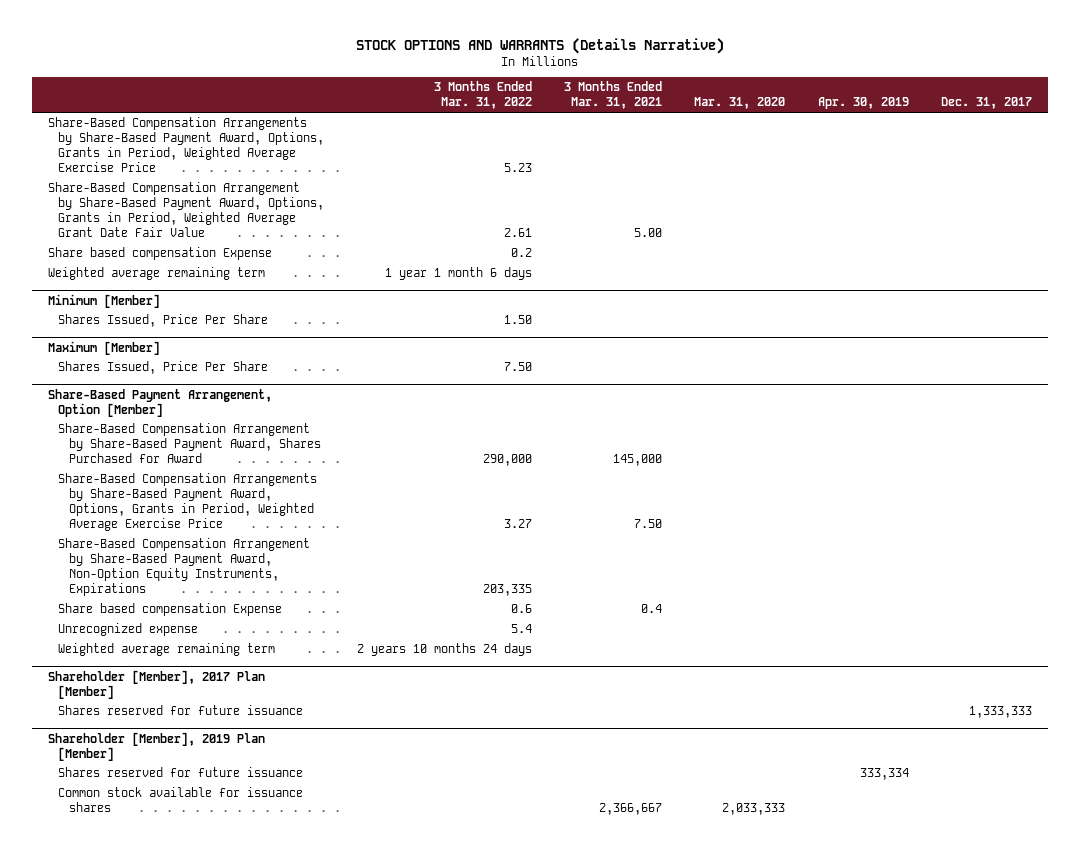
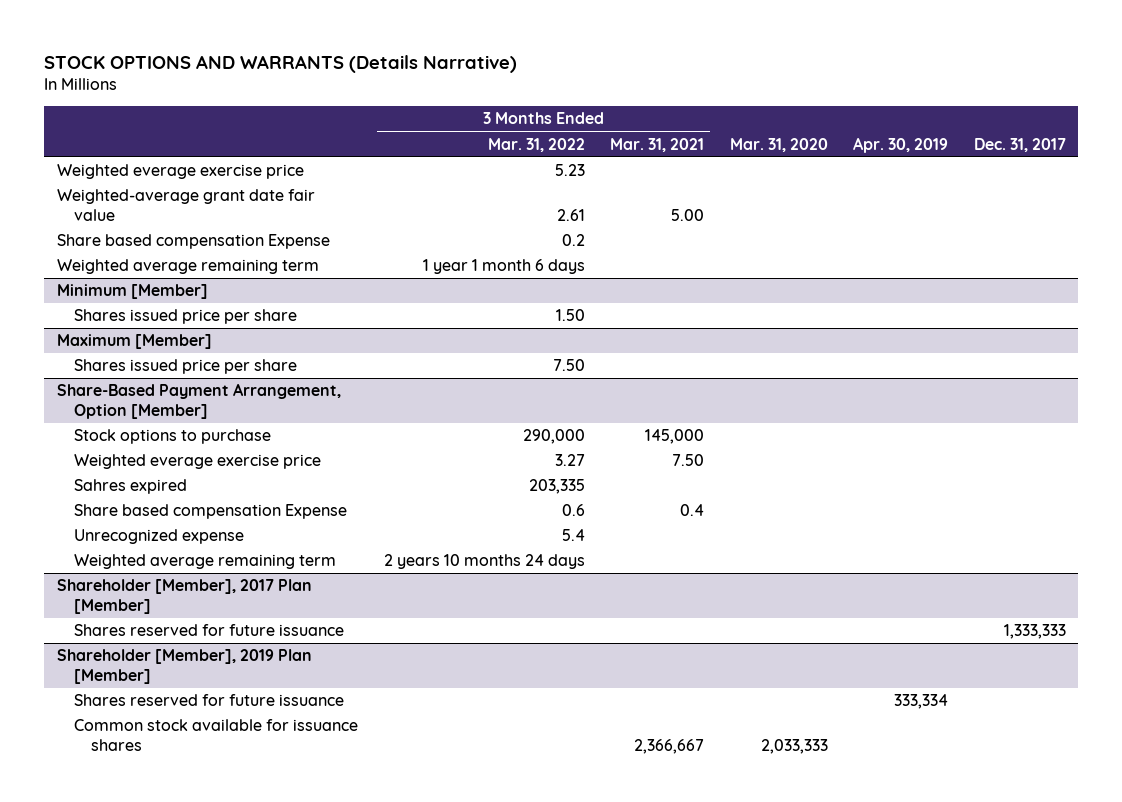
[48,116,325,173] Share-Based Compensation Arrangements by Share-Based Payment Award, Options, Grants in Period, Weighted Average Exercise Price -> [56,164,304,180] Weighted everage exercise price
[48,181,325,238] Share-Based Compensation Arrangement by Share-Based Payment Award, Options, Grants in Period, Weighted Average Grant Date Fair Value -> [56,189,315,221] Weighted-average grant date fair value
[58,313,269,327] Shares Issued, Price Per Share -> [73,309,297,325] Shares issued price per share
[58,360,269,374] Shares Issued, Price Per Share -> [73,359,297,375] Shares issued price per share
[58,422,321,464] Share-Based Compensation Arrangement by Share-Based Payment Award, Shares Purchased for Award -> [73,429,271,445] Stock options to purchase
[58,472,318,532] Share-Based Compensation Arrangements by Share-Based Payment Award, Options, Grants in Period, Weighted Average Exercise Price -> [73,454,321,470] Weighted everage exercise price
[58,537,311,597] Share-Based Compensation Arrangement by Share-Based Payment Award, Non-Option Equity Instruments, Expirations -> [73,479,187,495] Sahres expired

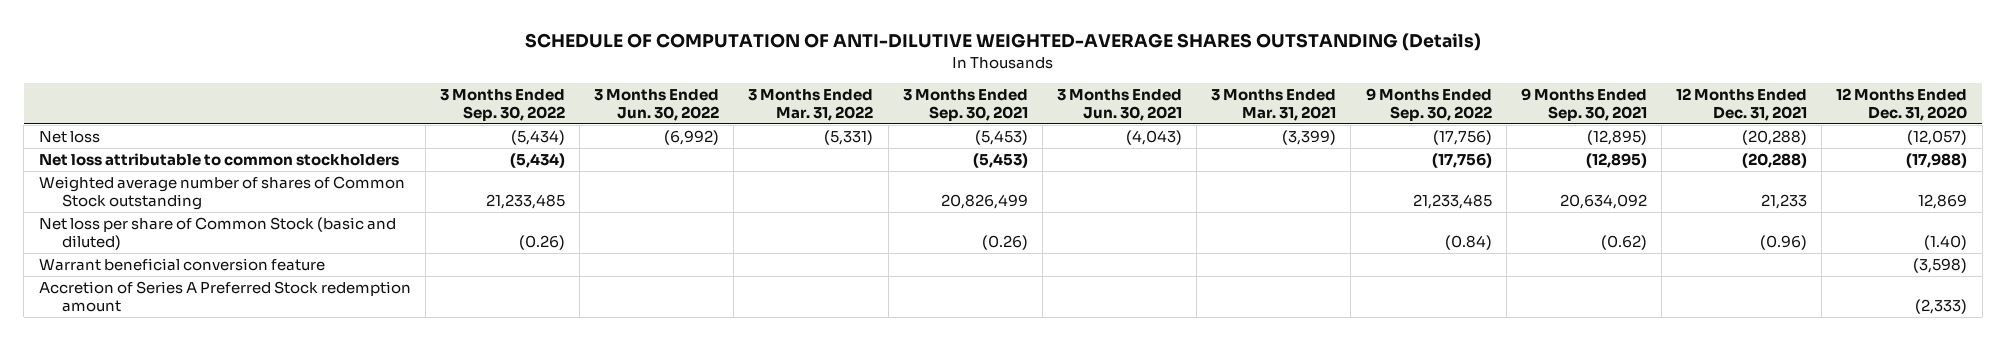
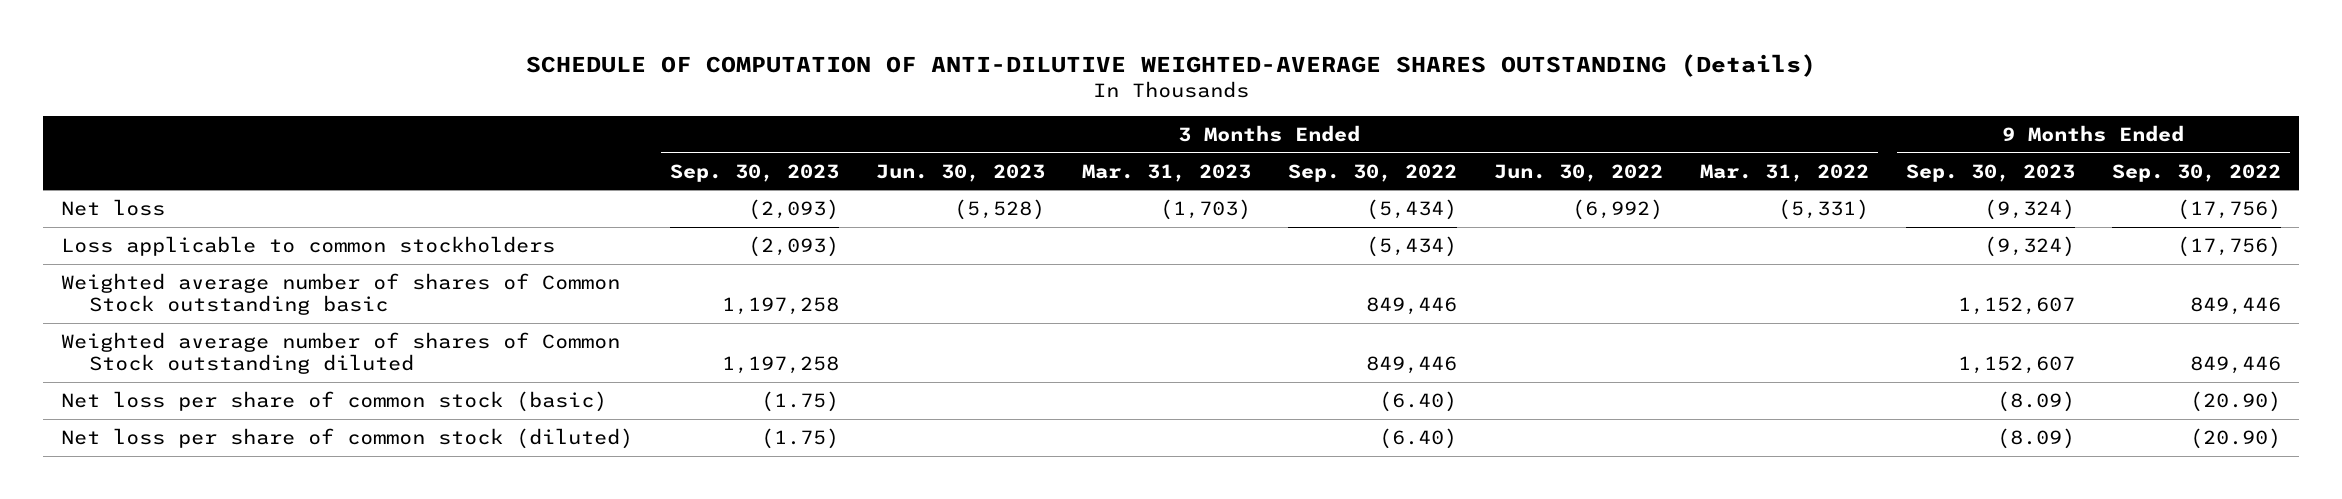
[902,88,1028,121] 3 Months Ended Sep. 30, 2021 -> none
[1056,88,1182,121] 3 Months Ended Jun. 30, 2021 -> none
[1211,88,1337,121] 3 Months Ended Mar. 31, 2021 -> none
[1520,87,1647,121] 9 Months Ended Sep. 30, 2021 -> none
[1676,87,1808,121] 12 Months Ended Dec. 31, 2021 -> none
[1836,87,1968,121] 12 Months Ended Dec. 31, 2020 -> none
none -> [670,163,840,182] Sep. 30, 2023
none -> [876,163,1046,182] Jun. 30, 2023
none -> [1081,163,1251,182] Mar. 31, 2023
none -> [1905,163,2075,182] Sep. 30, 2023
[38,258,325,272] Warrant beneficial conversion feature -> none
[38,281,411,313] Accretion of Series A Preferred Stock redemption amount -> none
[38,153,399,167] Net loss attributable to common stockholders -> [61,235,556,256] Loss applicable to common stockholders
[38,176,405,211] Weighted average number of shares of Common Stock outstanding -> [61,272,621,316] Weighted average number of shares of Common Stock outstanding basic
[485,194,565,210] 21,233,485 -> [1365,297,1457,316] 849,446
[1412,194,1492,210] 21,233,485 -> [2189,297,2281,316] 849,446
none -> [61,331,621,375] Weighted average number of shares of Common Stock outstanding diluted
[38,217,396,251] Net loss per share of Common Stock (basic and diluted) -> [61,390,608,412] Net loss per share of common stock (basic)
[518,235,565,251] (0.26) -> [1378,390,1457,412] (6.40)
[1444,235,1492,251] (0.84) -> [2189,390,2281,412] (20.90)
none -> [61,427,634,449] Net loss per share of common stock (diluted)

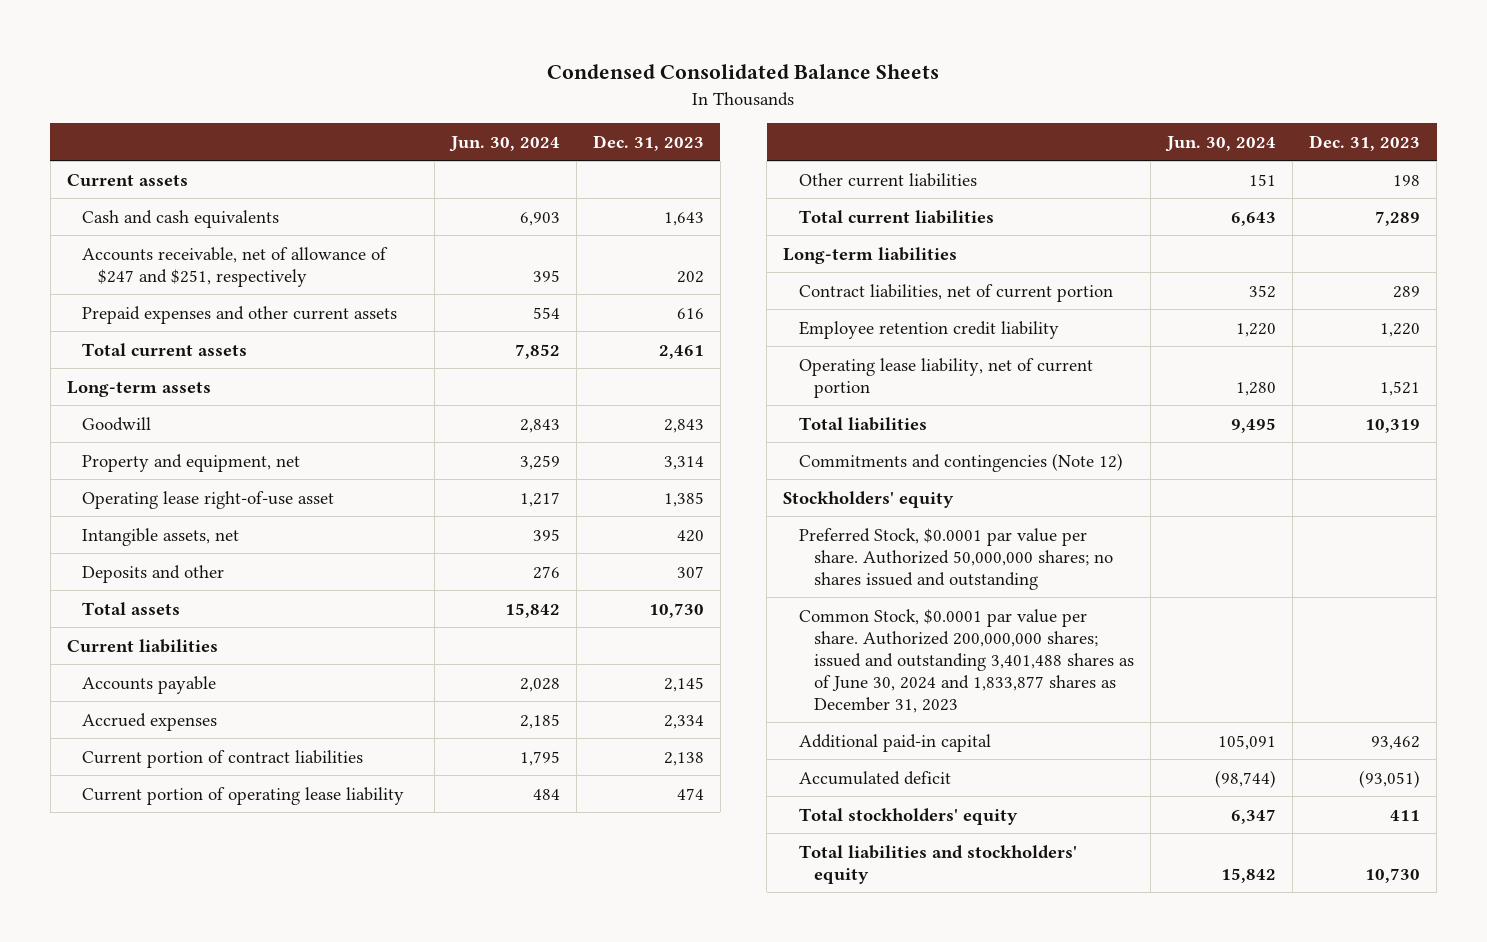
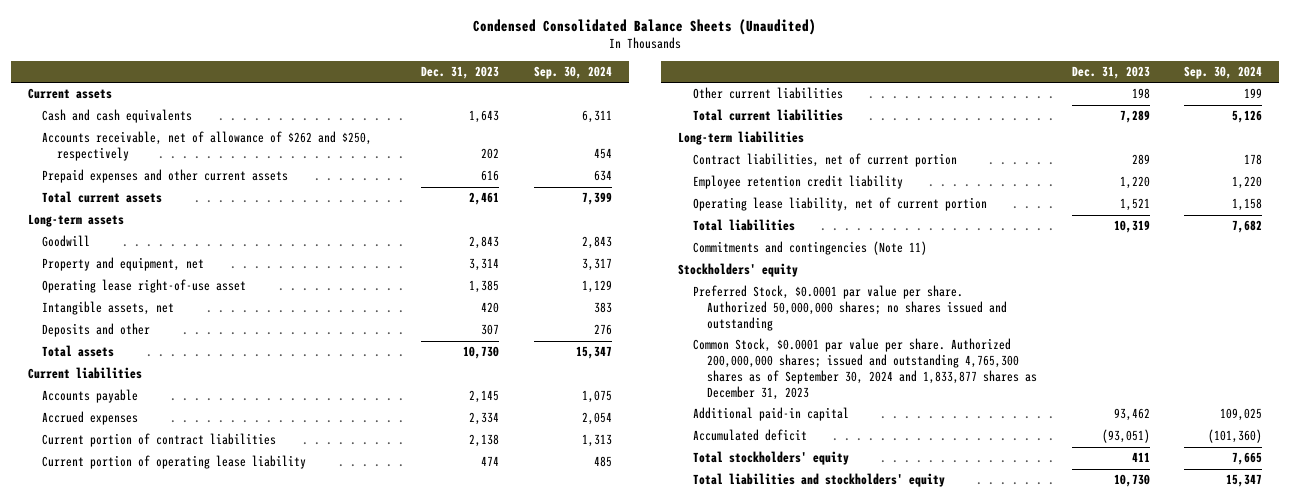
[547,64,940,80] Condensed Consolidated Balance Sheets -> [473,18,817,35] Condensed Consolidated Balance Sheets (Unaudited)
[448,135,560,152] Jun. 30, 2024 -> none
none -> [533,65,612,79] Sep. 30, 2024
[82,246,389,287] Accounts receivable, net of allowance of $247 and $251, respectively -> [42,131,373,162] Accounts receivable, net of allowance of $262 and $250, respectively
[798,452,1123,472] Commitments and contingencies (Note 12) -> [692,241,927,256] Commitments and contingencies (Note 11)
[798,608,1135,713] Common Stock, $0.0001 par value per share. Authorized 200,000,000 shares; issued and outstanding 3,401,488 shares as of June 30, 2024 and 1,833,877 shares as December 31, 2023 -> [692,338,1038,401] Common Stock, $0.0001 par value per share. Authorized 200,000,000 shares; issued and outstanding 4,765,300 shares as of September 30, 2024 and 1,833,877 shares as December 31, 2023

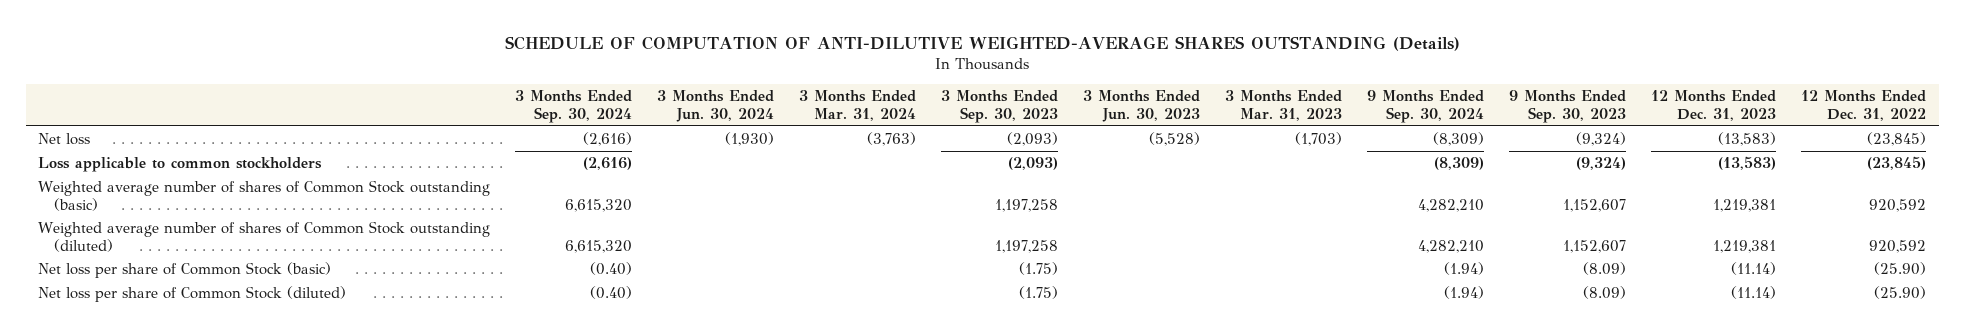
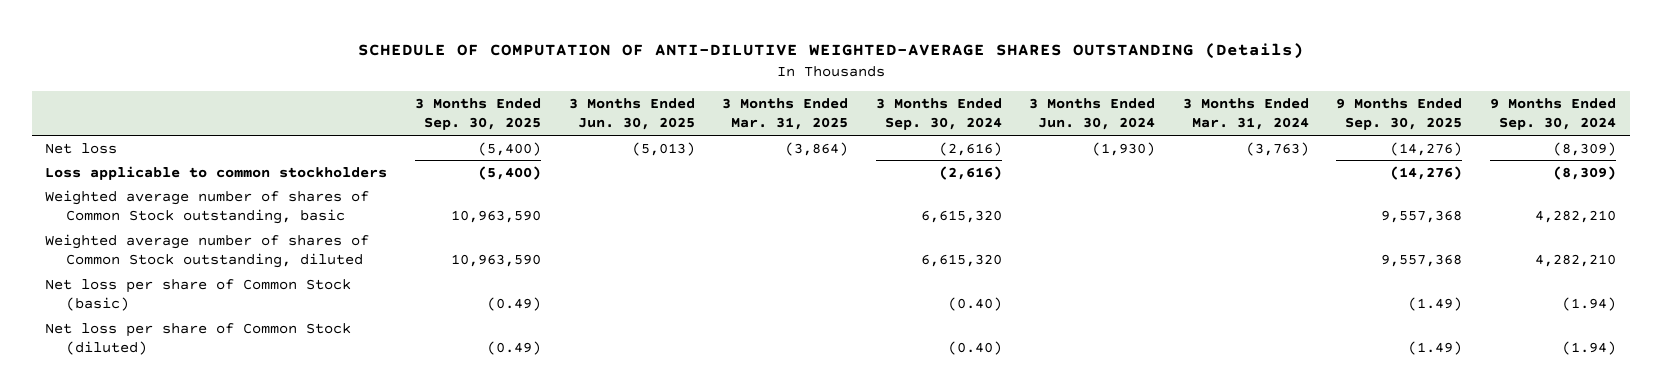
[941,90,1059,123] 3 Months Ended Sep. 30, 2023 -> none
[1083,90,1201,122] 3 Months Ended Jun. 30, 2023 -> none
[1225,90,1343,121] 3 Months Ended Mar. 31, 2023 -> none
[1509,90,1627,123] 9 Months Ended Sep. 30, 2023 -> none
[1651,90,1777,121] 12 Months Ended Dec. 31, 2023 -> none
[1801,90,1927,121] 12 Months Ended Dec. 31, 2022 -> none
none -> [414,98,541,131] 3 Months Ended Sep. 30, 2025
none -> [568,98,695,131] 3 Months Ended Jun. 30, 2025
none -> [722,98,849,131] 3 Months Ended Mar. 31, 2025
none -> [1336,98,1463,131] 9 Months Ended Sep. 30, 2025
[38,180,491,211] Weighted average number of shares of Common Stock outstanding (basic) -> [45,189,370,224] Weighted average number of shares of Common Stock outstanding, basic
[38,221,491,252] Weighted average number of shares of Common Stock outstanding (diluted) -> [45,233,370,268] Weighted average number of shares of Common Stock outstanding, diluted

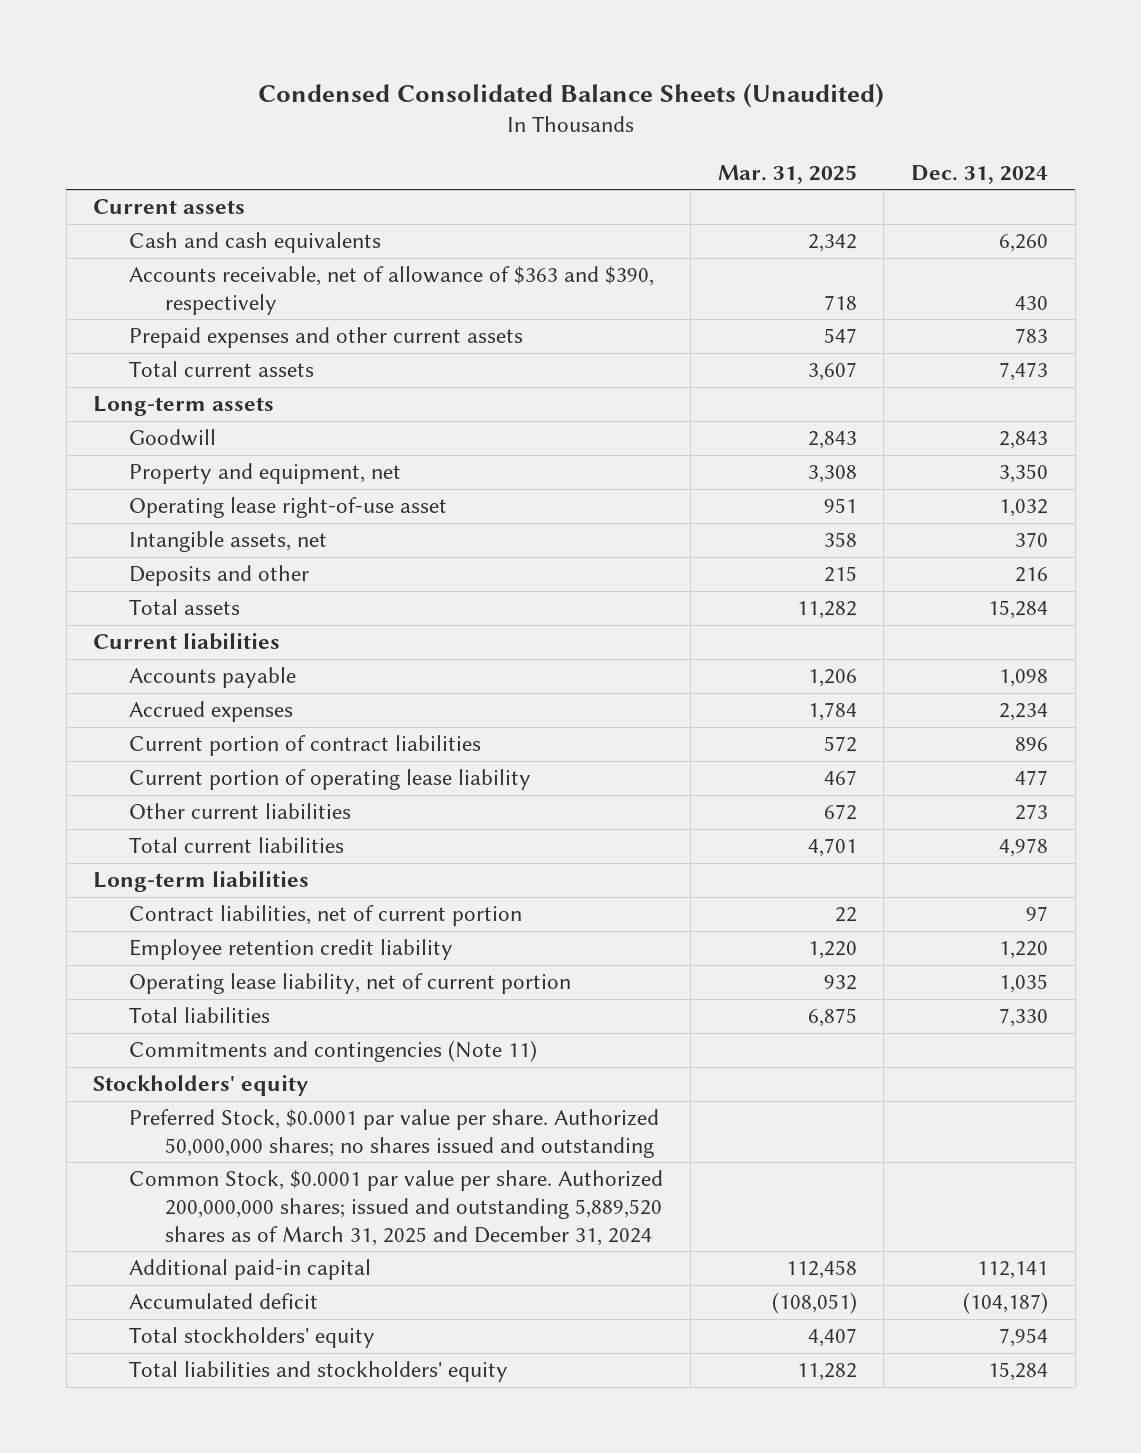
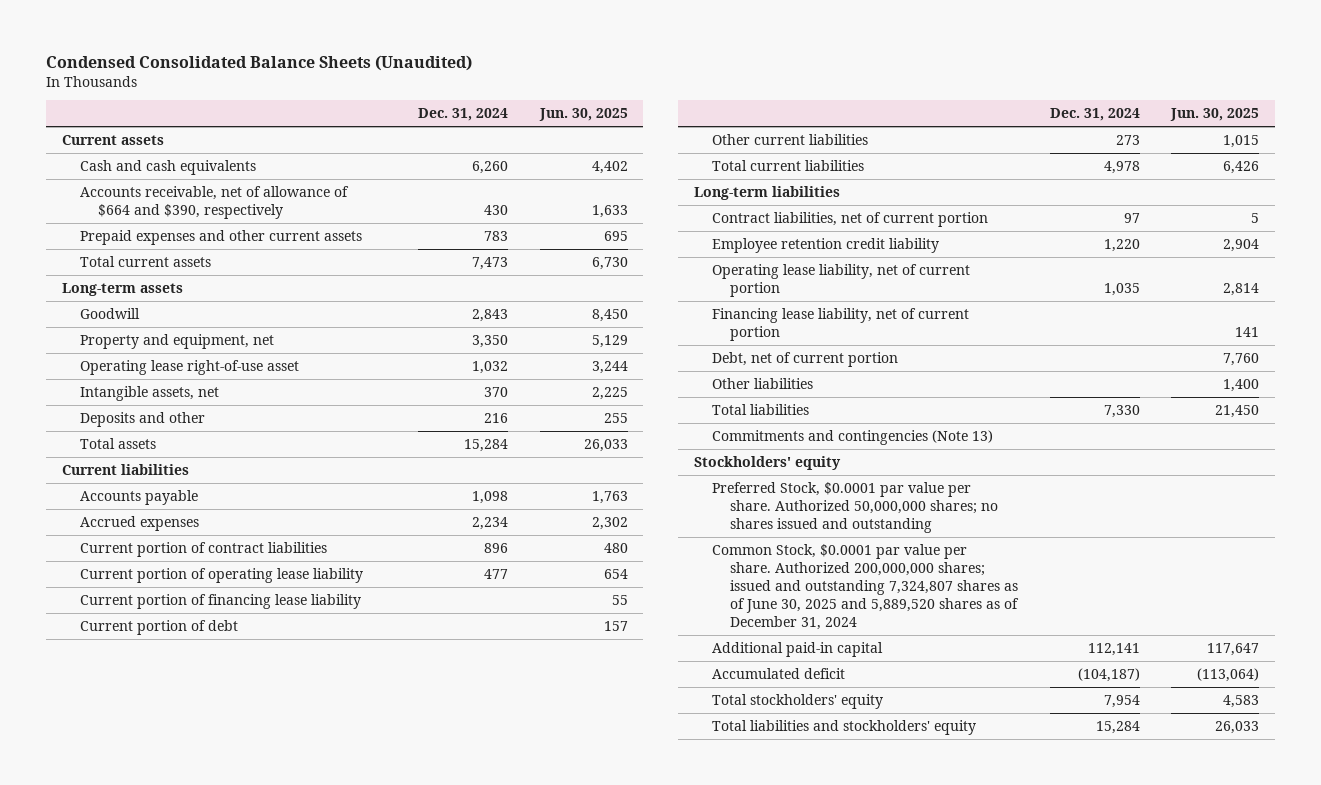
[717,164,857,184] Mar. 31, 2025 -> none
none -> [538,108,628,122] Jun. 30, 2025
[129,266,655,315] Accounts receivable, net of allowance of $363 and $390, respectively -> [80,185,350,219] Accounts receivable, net of allowance of $664 and $390, respectively
none -> [80,593,362,609] Current portion of financing lease liability
none -> [80,619,239,635] Current portion of debt
none -> [711,307,969,341] Financing lease liability, net of current portion
none -> [711,351,898,367] Debt, net of current portion
none -> [711,377,813,389] Other liabilities
[129,1040,538,1063] Commitments and contingencies (Note 11) -> [711,429,993,445] Commitments and contingencies (Note 13)
[129,1170,664,1246] Common Stock, $0.0001 par value per share. Authorized 200,000,000 shares; issued and outstanding 5,889,520 shares as of March 31, 2025 and December 31, 2024 -> [711,543,1020,630] Common Stock, $0.0001 par value per share. Authorized 200,000,000 shares; issued and outstanding 7,324,807 shares as of June 30, 2025 and 5,889,520 shares as of December 31, 2024

